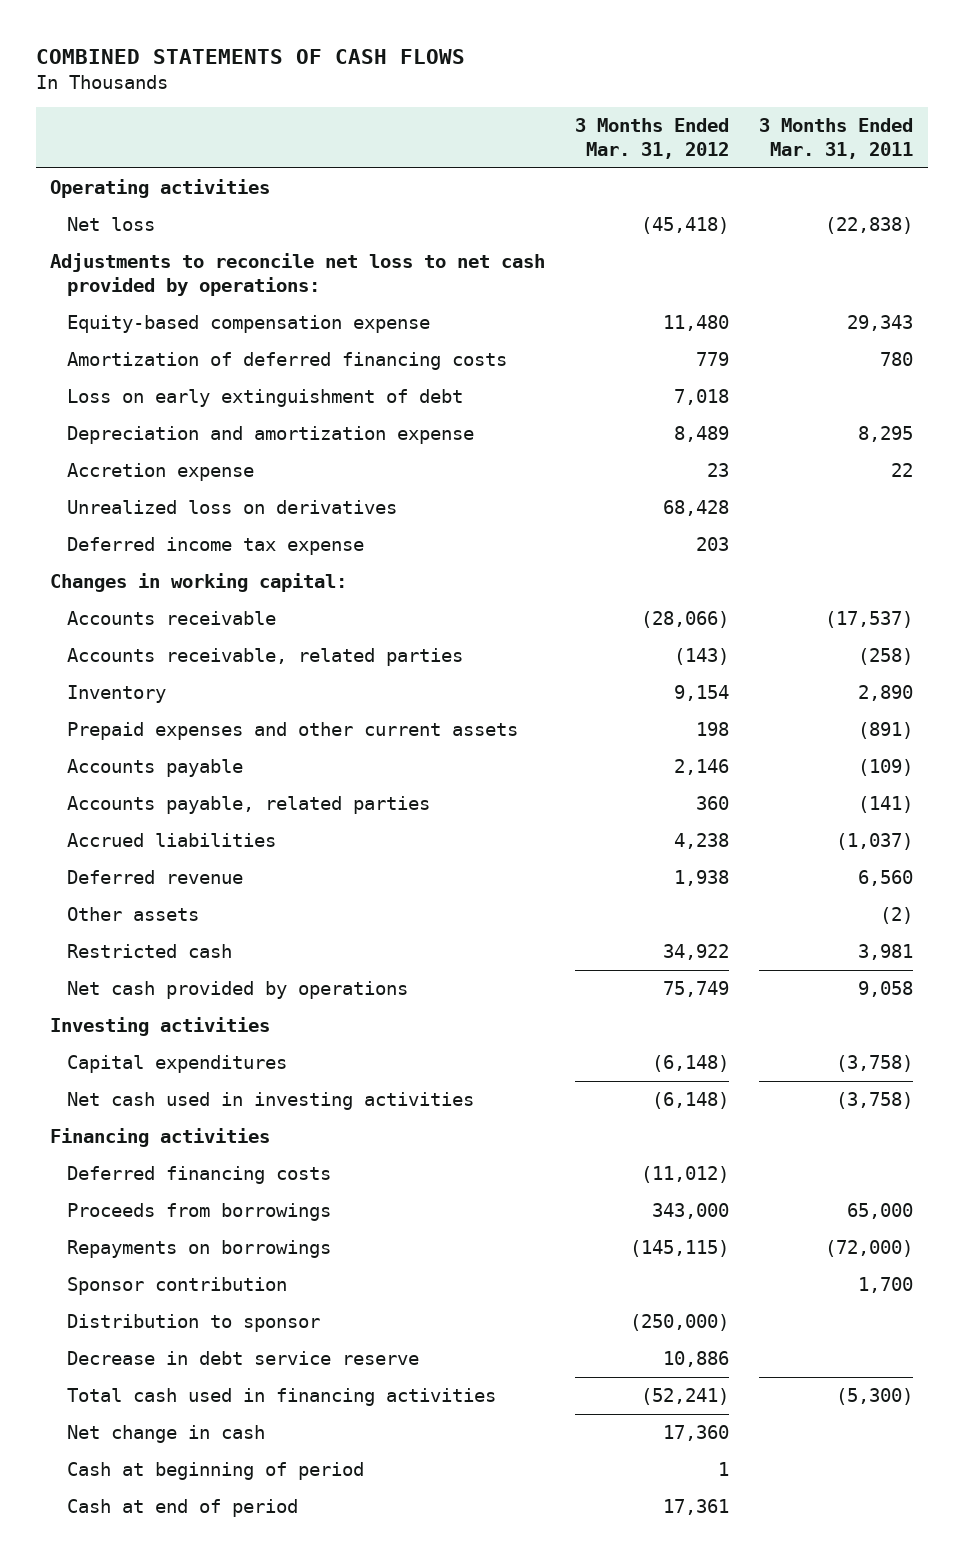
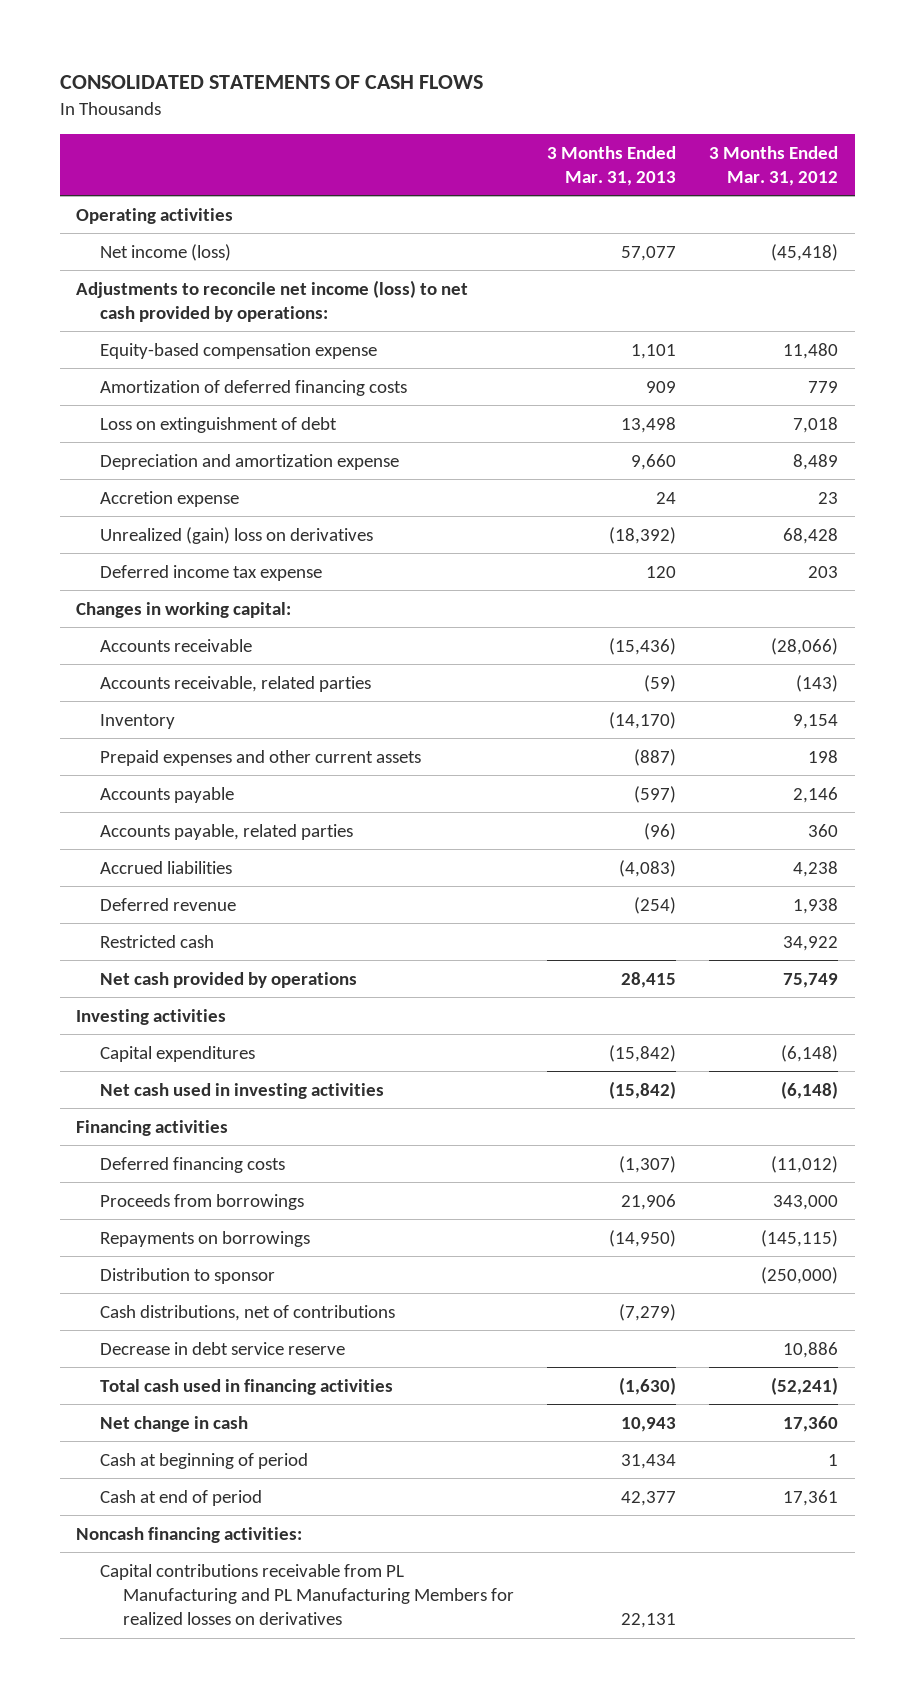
[35,49,465,65] COMBINED STATEMENTS OF CASH FLOWS -> [59,75,483,90] CONSOLIDATED STATEMENTS OF CASH FLOWS
[759,118,914,160] 3 Months Ended Mar. 31, 2011 -> none
none -> [547,145,677,186] 3 Months Ended Mar. 31, 2013
[66,217,155,232] Net loss -> [99,243,231,261] Net income (loss)
[50,253,546,296] Adjustments to reconcile net loss to net cash provided by operations: -> [76,279,469,322] Adjustments to reconcile net income (loss) to net cash provided by operations:
[66,389,463,408] Loss on early extinguishment of debt -> [99,416,337,433] Loss on extinguishment of debt
[66,500,397,515] Unrealized loss on derivatives -> [99,526,373,544] Unrealized (gain) loss on derivatives
[66,907,199,922] Other assets -> none
[66,1277,287,1296] Sponsor contribution -> none
none -> [99,1304,395,1321] Cash distributions, net of contributions
none -> [76,1526,303,1543] Noncash financing activities:
none -> [99,1563,515,1626] Capital contributions receivable from PL Manufacturing and PL Manufacturing Members for realized losses on derivatives

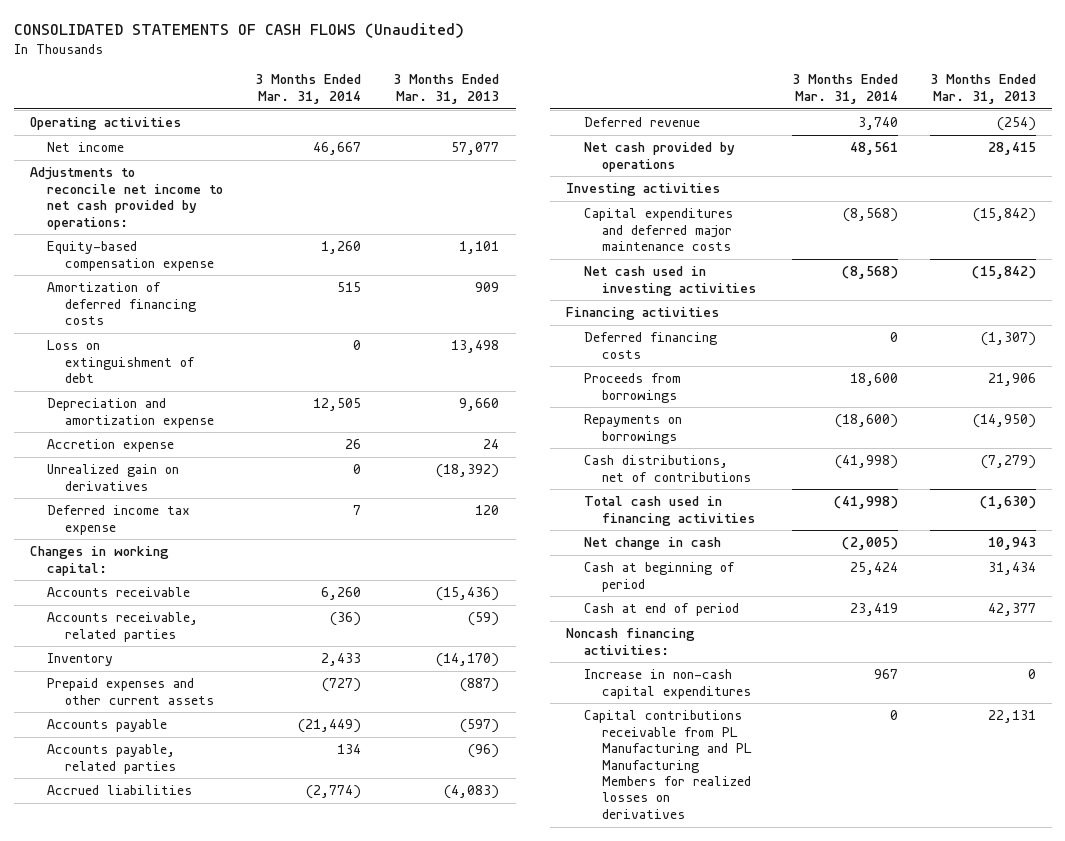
[59,75,483,90] CONSOLIDATED STATEMENTS OF CASH FLOWS -> [13,22,464,38] CONSOLIDATED STATEMENTS OF CASH FLOWS (Unaudited)
[709,145,839,186] 3 Months Ended Mar. 31, 2012 -> none
none -> [255,74,362,104] 3 Months Ended Mar. 31, 2014
[99,243,231,261] Net income (loss) -> [47,142,125,153] Net income
[76,279,469,322] Adjustments to reconcile net income (loss) to net cash provided by operations: -> [29,167,224,230] Adjustments to reconcile net income to net cash provided by operations:
[99,526,373,544] Unrealized (gain) loss on derivatives -> [47,464,180,491] Unrealized gain on derivatives
[99,934,214,948] Restricted cash -> none
[99,1045,255,1062] Capital expenditures -> [583,208,733,252] Capital expenditures and deferred major maintenance costs
[99,1267,275,1284] Distribution to sponsor -> none
[99,1341,345,1355] Decrease in debt service reserve -> none
none -> [583,669,751,699] Increase in non-cash capital expenditures

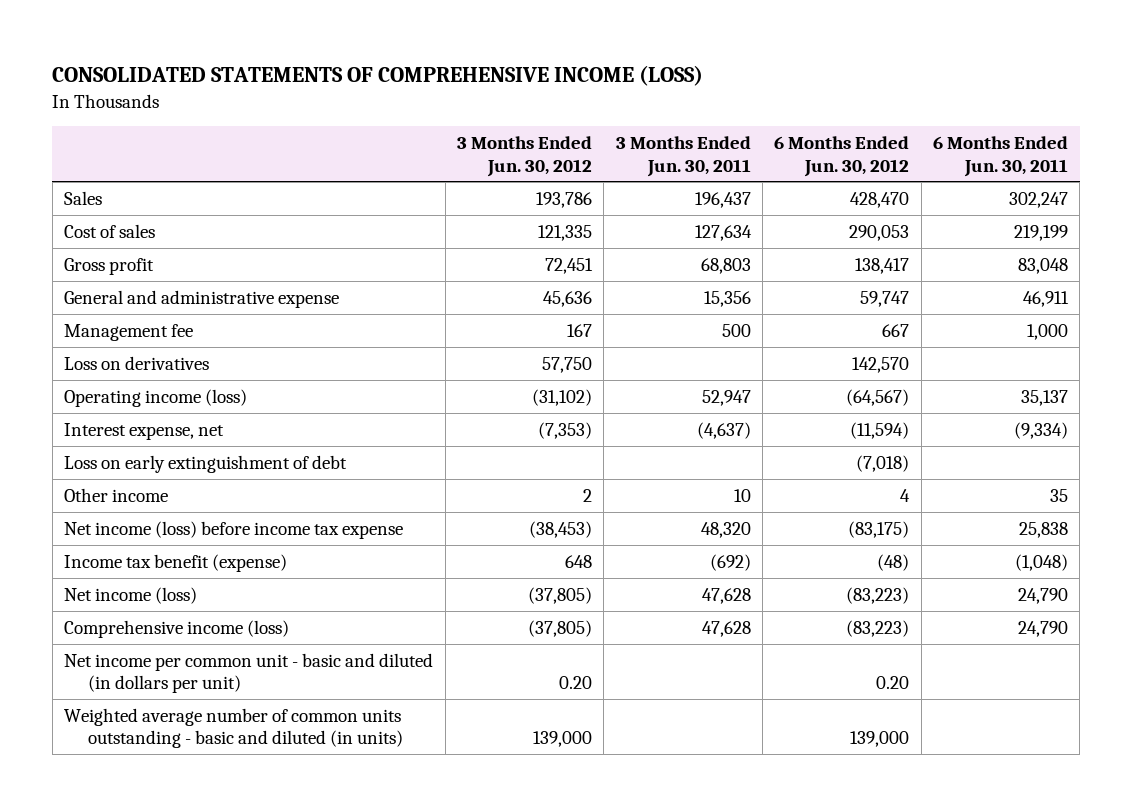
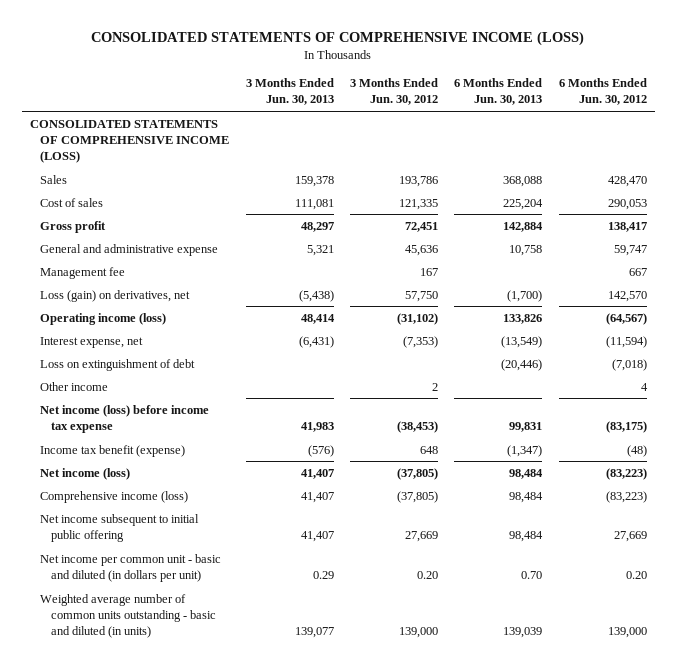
[615,136,751,177] 3 Months Ended Jun. 30, 2011 -> none
[932,136,1068,177] 6 Months Ended Jun. 30, 2011 -> none
none -> [245,78,334,106] 3 Months Ended Jun. 30, 2013
none -> [454,78,543,106] 6 Months Ended Jun. 30, 2013
none -> [30,119,230,164] CONSOLIDATED STATEMENTS OF COMPREHENSIVE INCOME (LOSS)
[64,355,210,370] Loss on derivatives -> [40,289,191,302] Loss (gain) on derivatives, net
[64,454,348,473] Loss on early extinguishment of debt -> [40,358,196,371] Loss on extinguishment of debt
none -> [40,513,200,543] Net income subsequent to initial public offering

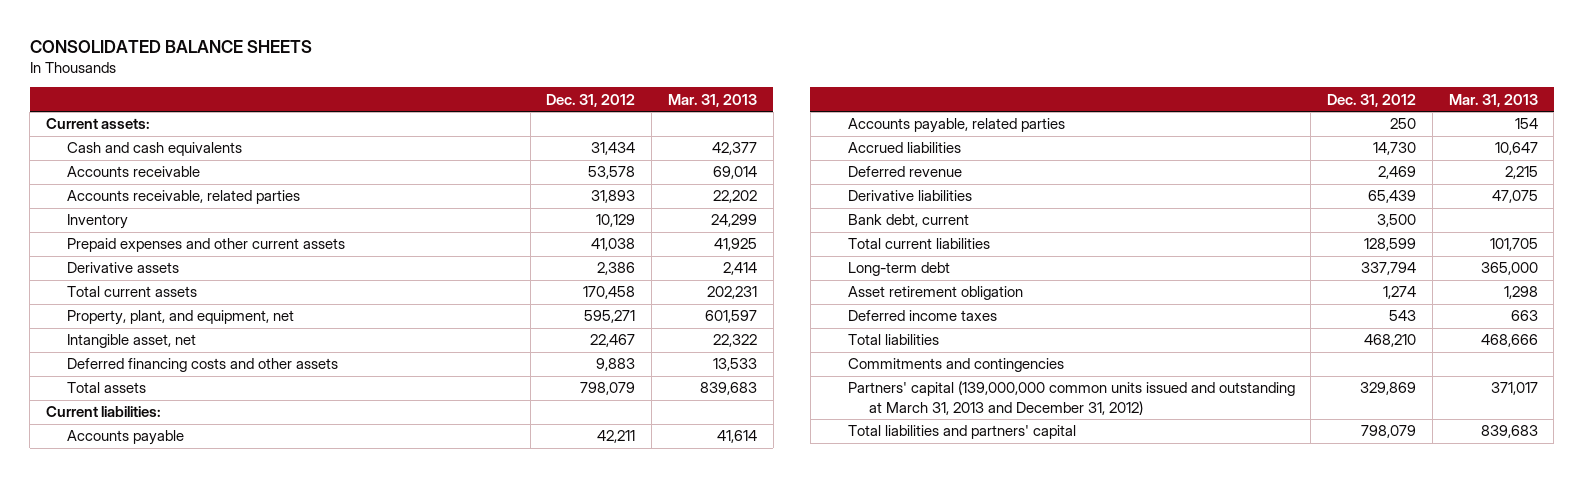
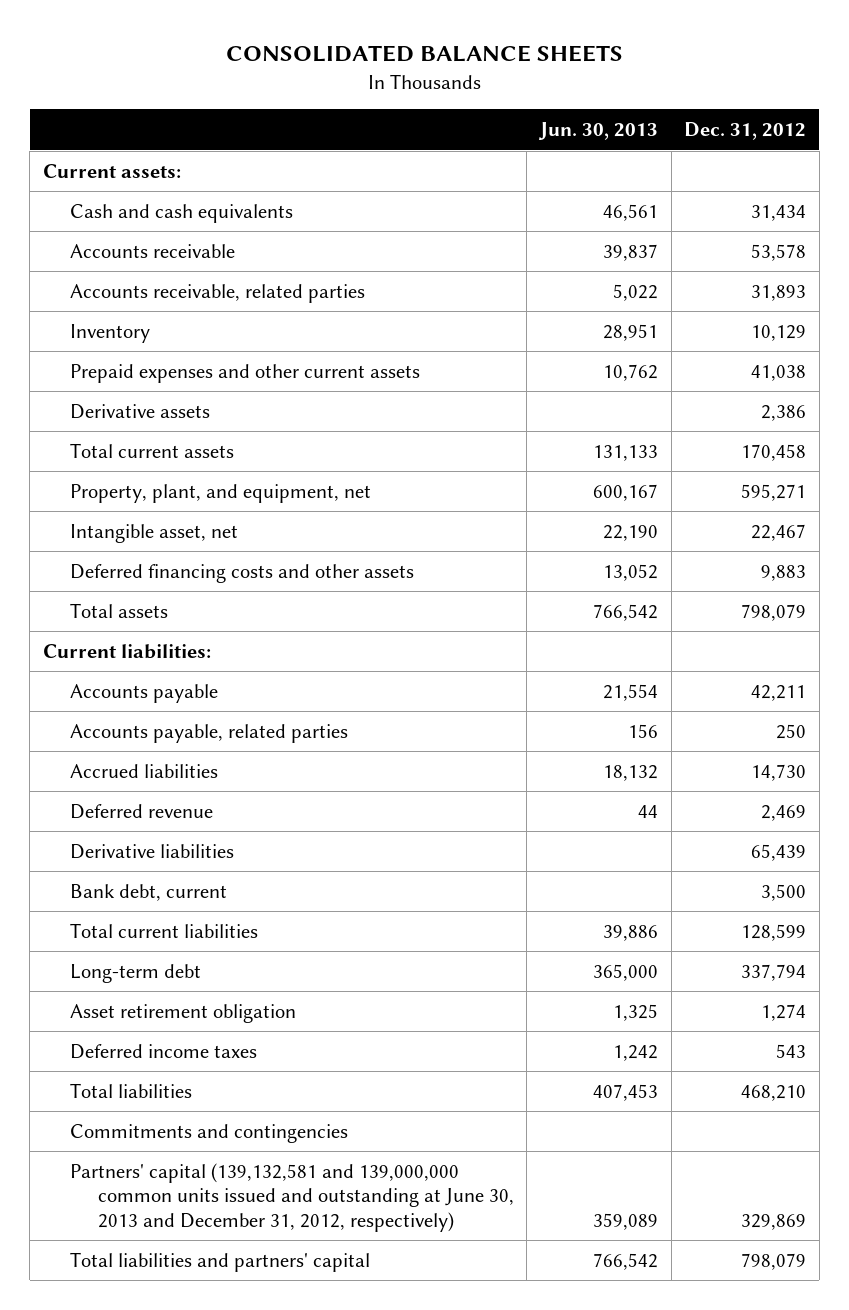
[667,93,757,107] Mar. 31, 2013 -> none
none -> [537,122,658,141] Jun. 30, 2013
[847,381,1295,415] Partners' capital (139,000,000 common units issued and outstanding at March 31, 2013 and December 31, 2012) -> [70,1162,514,1232] Partners' capital (139,132,581 and 139,000,000 common units issued and outstanding at June 30, 2013 and December 31, 2012, respectively)

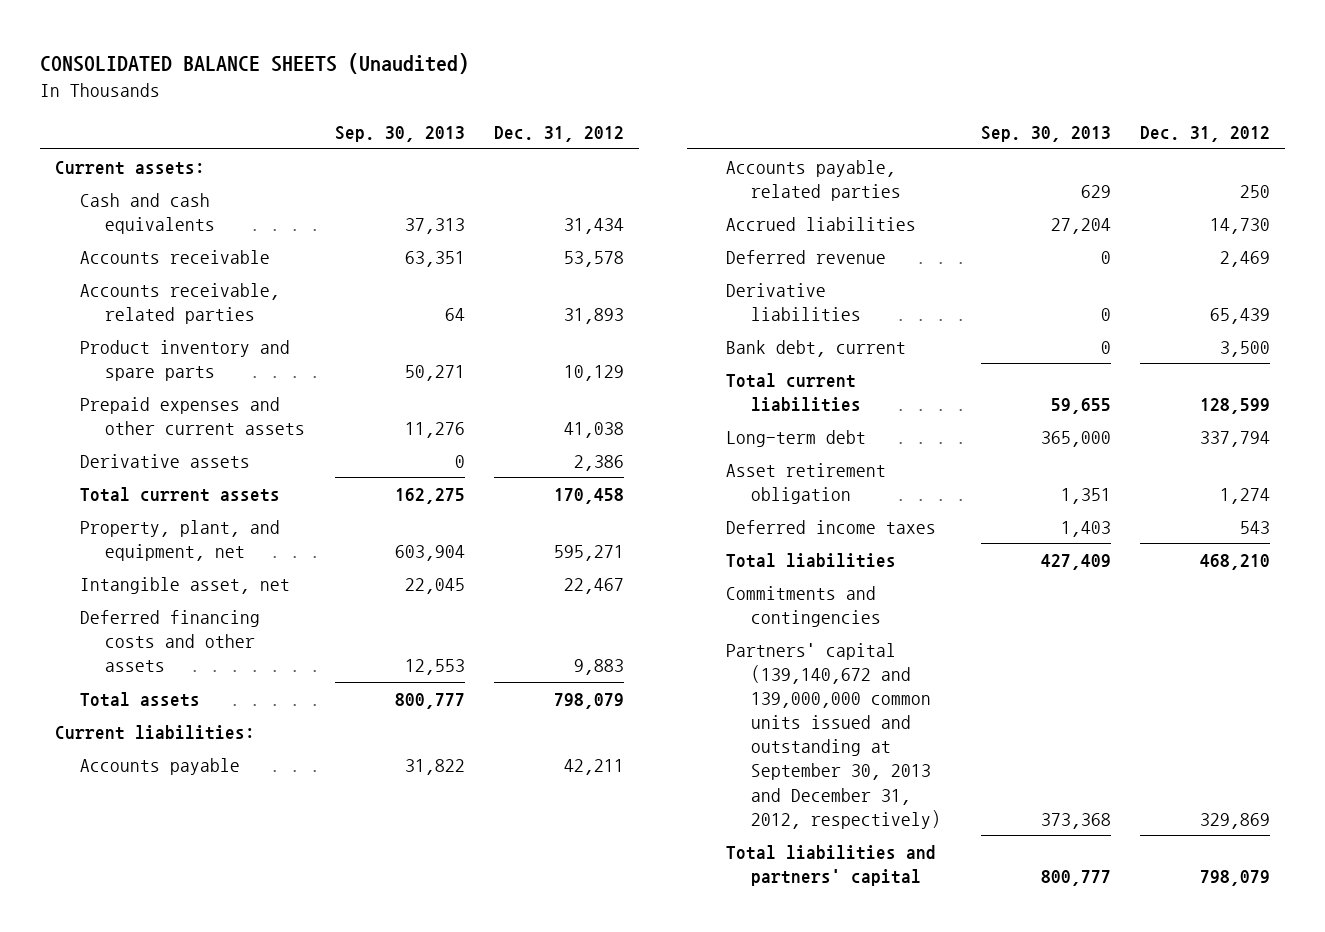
[225,45,623,63] CONSOLIDATED BALANCE SHEETS -> [40,53,470,75] CONSOLIDATED BALANCE SHEETS (Unaudited)
[537,122,658,141] Jun. 30, 2013 -> none
none -> [334,126,465,143] Sep. 30, 2013
[70,323,151,343] Inventory -> [80,339,291,381] Product inventory and spare parts
[70,1162,514,1232] Partners' capital (139,132,581 and 139,000,000 common units issued and outstanding at June 30, 2013 and December 31, 2012, respectively) -> [726,642,942,829] Partners' capital (139,140,672 and 139,000,000 common units issued and outstanding at September 30, 2013 and December 31, 2012, respectively)

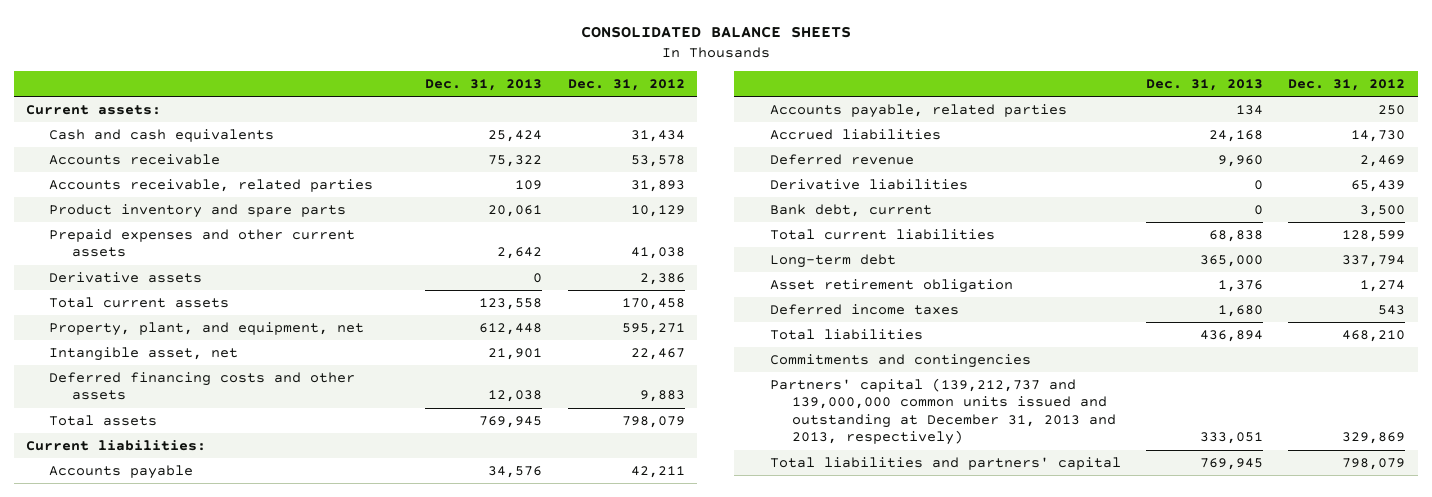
[40,53,470,75] CONSOLIDATED BALANCE SHEETS (Unaudited) -> [580,25,851,38] CONSOLIDATED BALANCE SHEETS
[334,126,465,143] Sep. 30, 2013 -> none
none -> [425,79,543,92] Dec. 31, 2013
[726,642,942,829] Partners' capital (139,140,672 and 139,000,000 common units issued and outstanding at September 30, 2013 and December 31, 2012, respectively) -> [769,377,1117,446] Partners' capital (139,212,737 and 139,000,000 common units issued and outstanding at December 31, 2013 and 2013, respectively)

